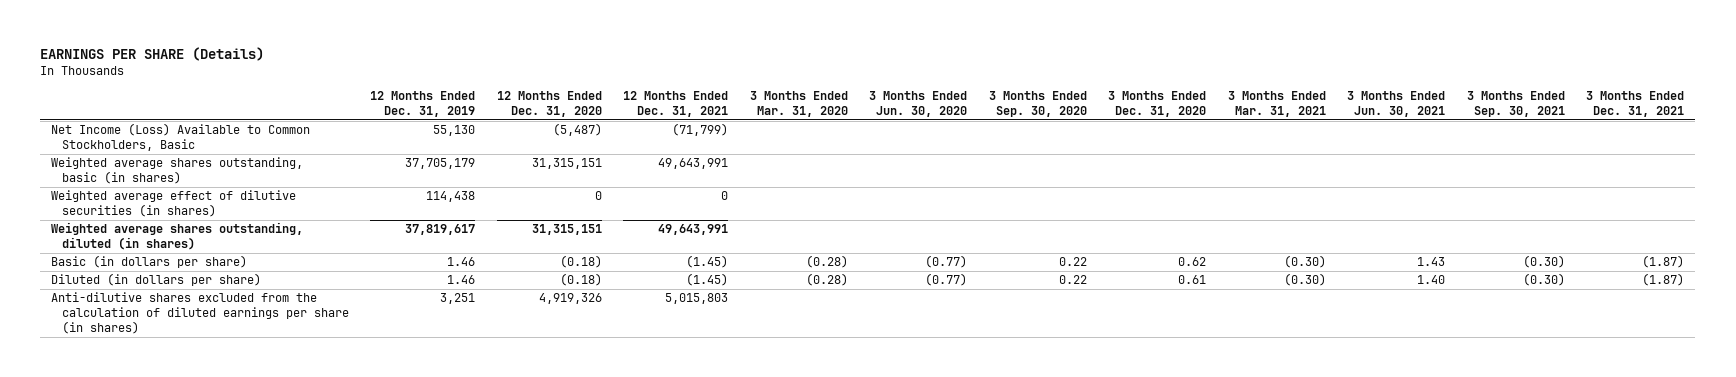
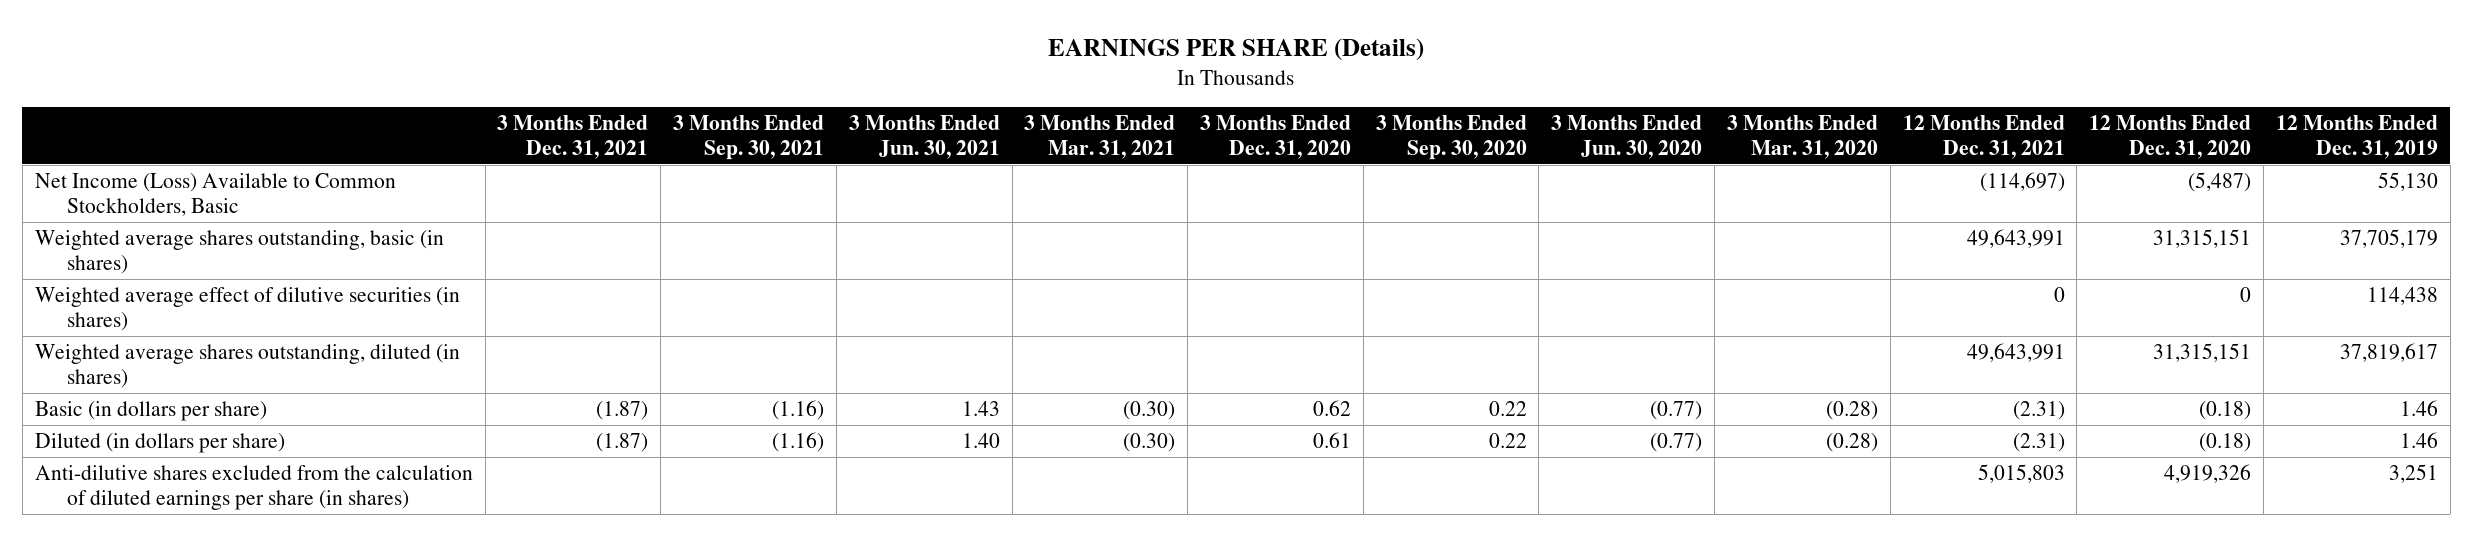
[672,123,729,137] (71,799) -> [1979,172,2065,193] (114,697)
[686,255,729,269] (1.45) -> [2012,401,2065,421] (2.31)
[1522,255,1565,269] (0.30) -> [772,400,825,421] (1.16)
[686,273,729,287] (1.45) -> [2012,433,2065,453] (2.31)
[1522,273,1565,287] (0.30) -> [772,432,825,453] (1.16)

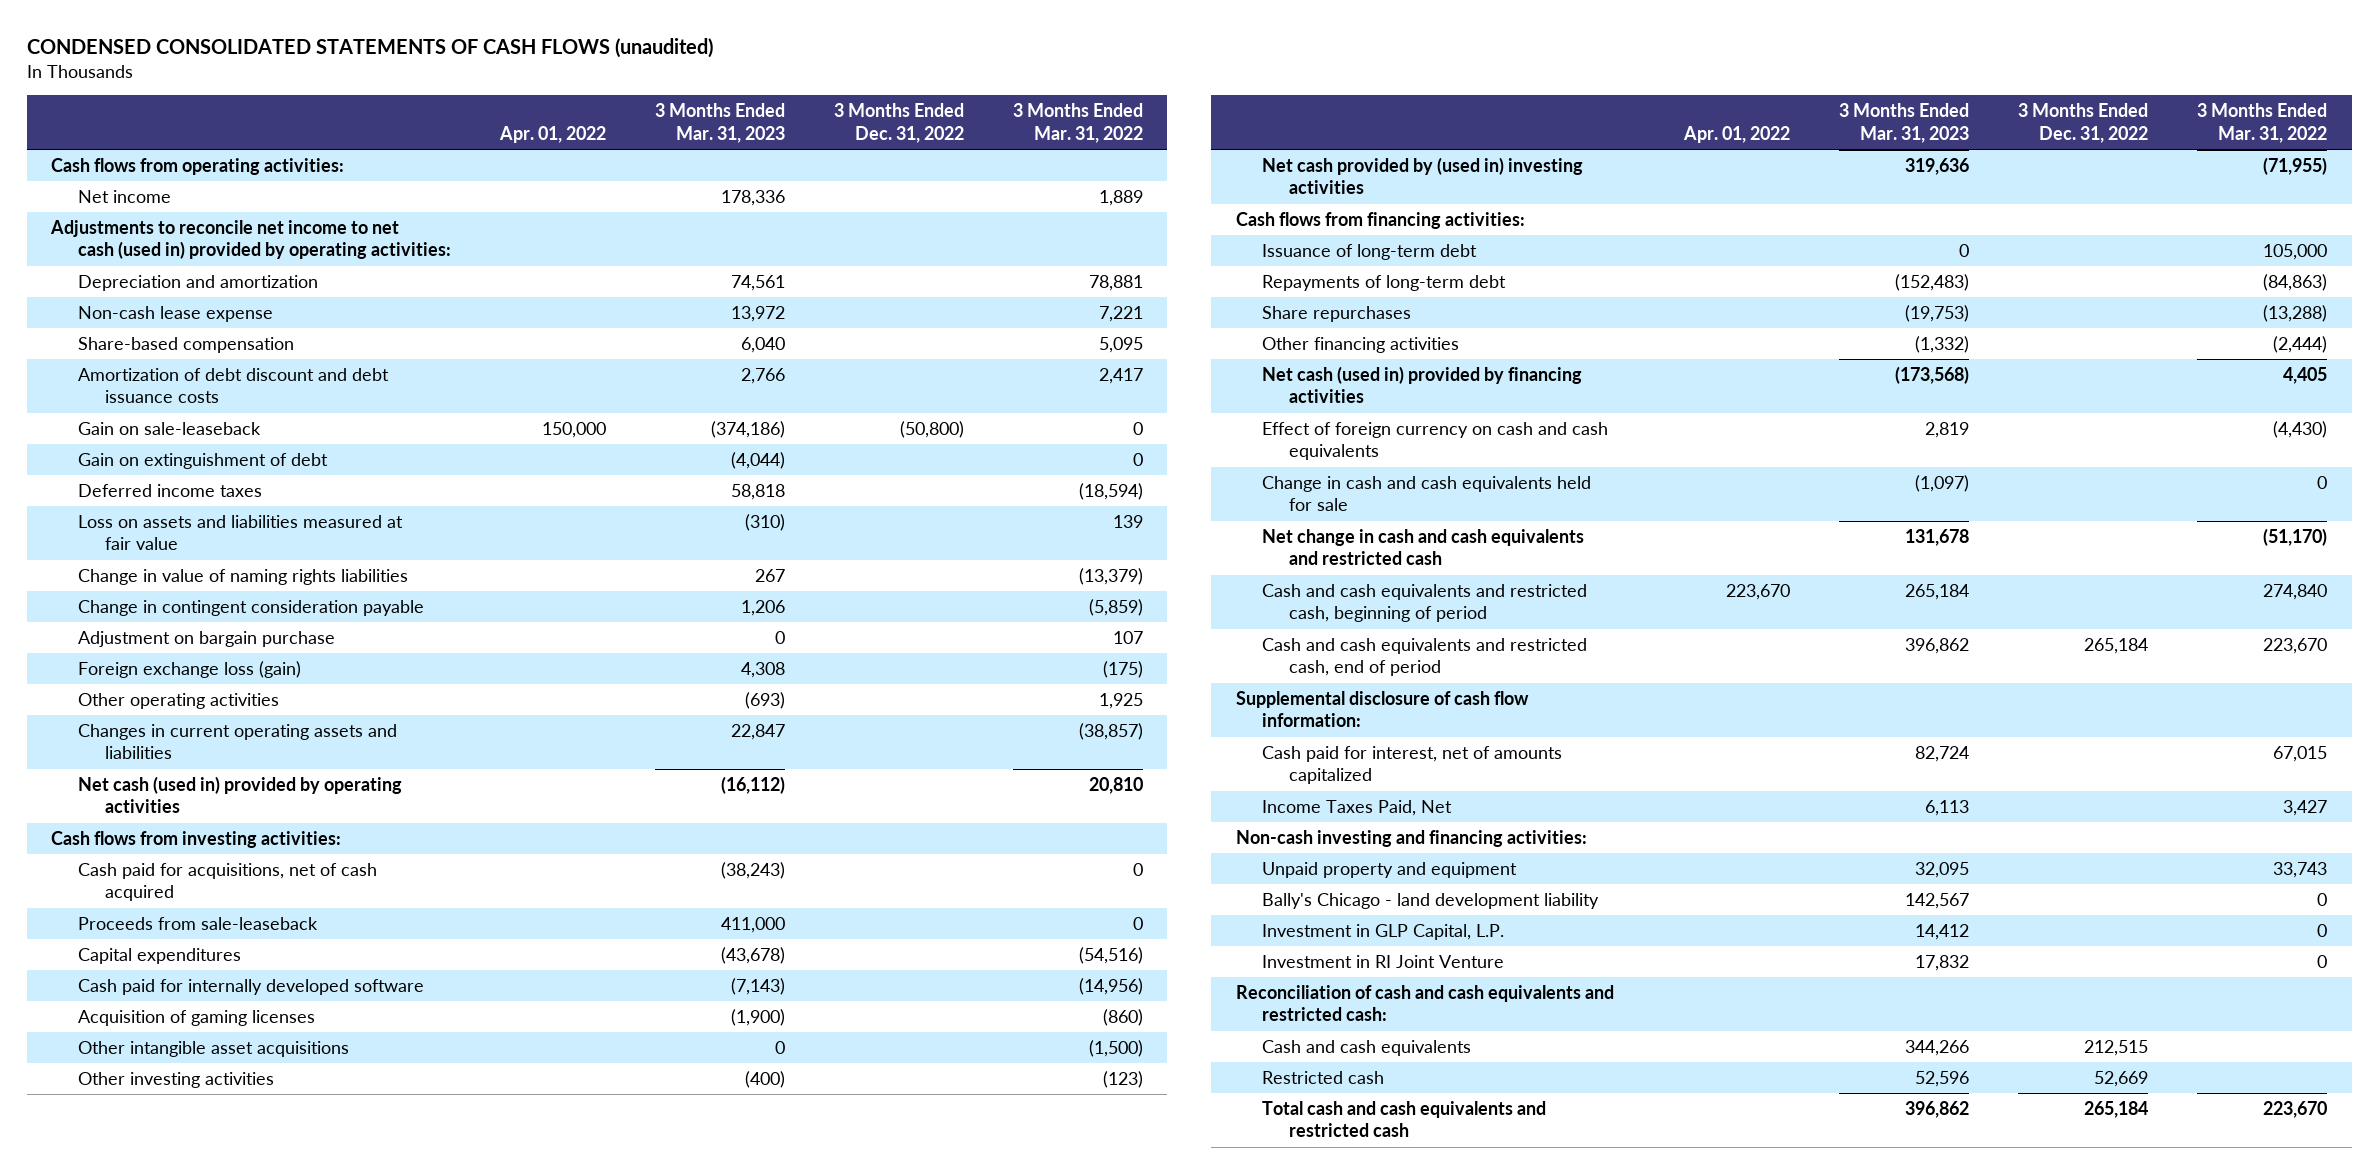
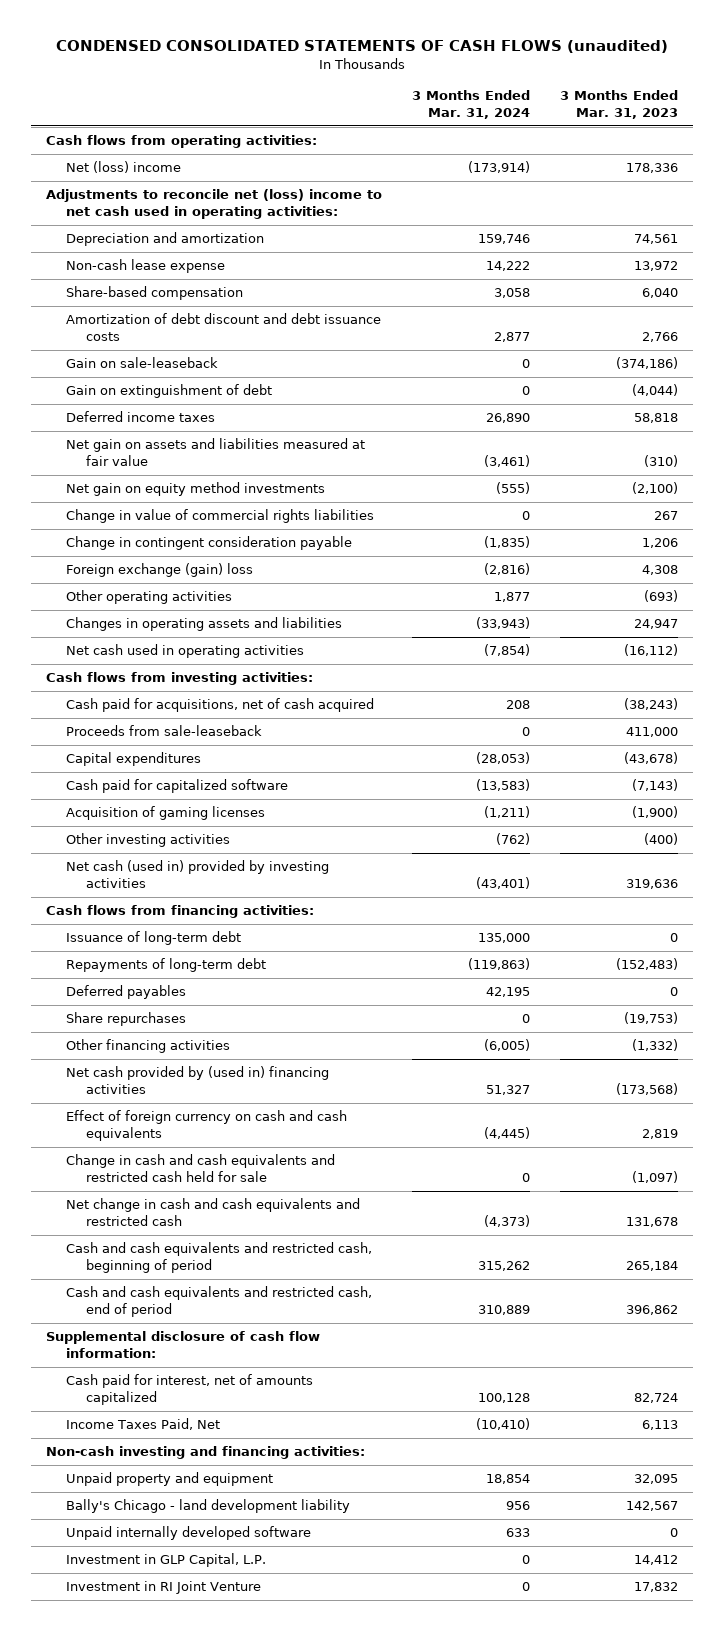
[498,125,606,143] Apr. 01, 2022 -> none
[833,103,964,143] 3 Months Ended Dec. 31, 2022 -> none
[1012,103,1143,143] 3 Months Ended Mar. 31, 2022 -> none
none -> [411,90,530,120] 3 Months Ended Mar. 31, 2024
[77,190,171,204] Net income -> [66,161,182,174] Net (loss) income
[50,220,451,260] Adjustments to reconcile net income to net cash (used in) provided by operating activities: -> [46,189,383,219] Adjustments to reconcile net (loss) income to net cash used in operating activities:
[77,515,403,551] Loss on assets and liabilities measured at fair value -> [66,438,366,466] Net gain on assets and liabilities measured at fair value
none -> [66,482,326,497] Net gain on equity method investments
[77,569,408,586] Change in value of naming rights liabilities -> [66,509,375,524] Change in value of commercial rights liabilities
[77,631,335,648] Adjustment on bargain purchase -> none
[77,661,301,679] Foreign exchange loss (gain) -> [66,563,254,578] Foreign exchange (gain) loss
[77,724,397,760] Changes in current operating assets and liabilities -> [66,617,343,632] Changes in operating assets and liabilities
[730,724,785,741] 22,847 -> [633,619,678,630] 24,947
[77,776,402,814] Net cash (used in) provided by operating activities -> [66,644,305,659] Net cash used in operating activities
[77,979,424,996] Cash paid for internally developed software -> [66,779,289,794] Cash paid for capitalized software
[77,1041,349,1058] Other intangible asset acquisitions -> none
[1262,157,1584,195] Net cash provided by (used in) investing activities -> [66,860,330,888] Net cash (used in) provided by investing activities
none -> [66,985,187,1000] Deferred payables
[1262,366,1583,404] Net cash (used in) provided by financing activities -> [66,1066,330,1094] Net cash provided by (used in) financing activities
[1262,476,1592,512] Change in cash and cash equivalents held for sale -> [66,1154,336,1182] Change in cash and cash equivalents and restricted cash held for sale
none -> [66,1526,312,1541] Unpaid internally developed software
[1235,985,1614,1022] Reconciliation of cash and cash equivalents and restricted cash: -> none
[1262,1040,1472,1057] Cash and cash equivalents -> none
[1262,1071,1385,1085] Restricted cash -> none
[1262,1101,1547,1138] Total cash and cash equivalents and restricted cash -> none

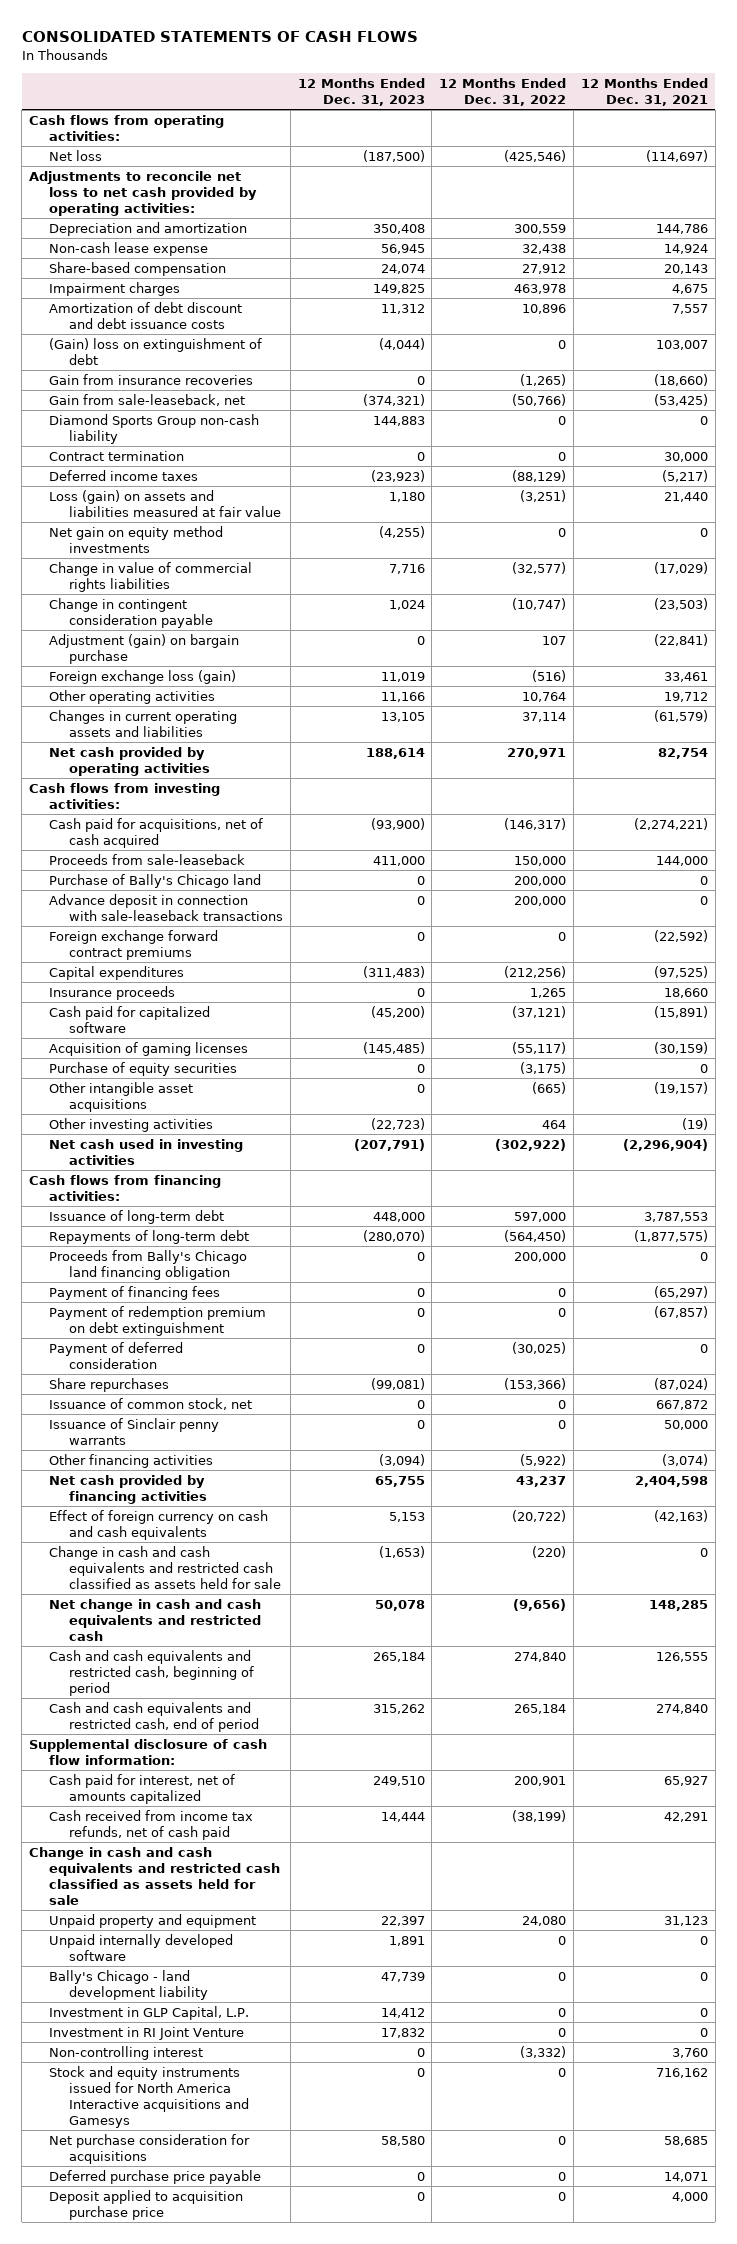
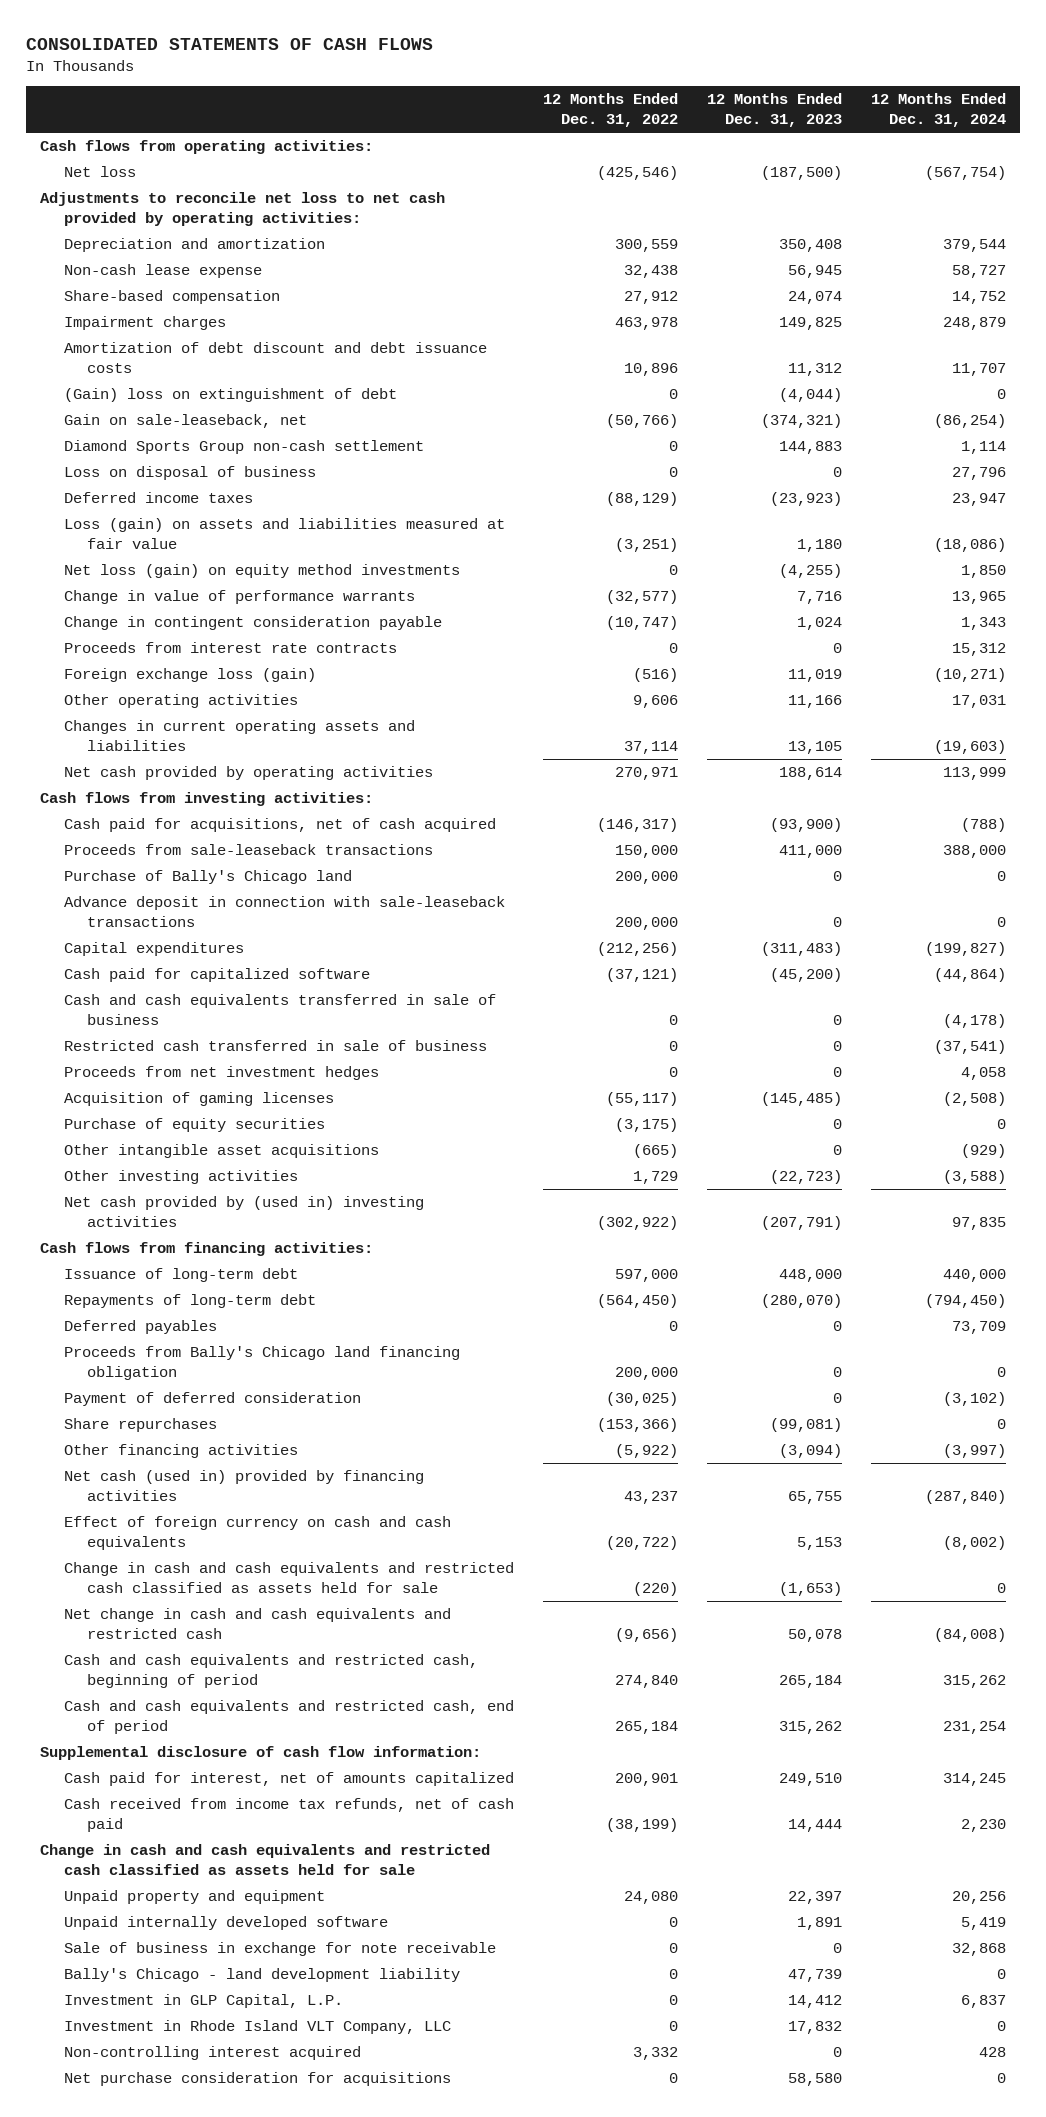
[580,78,708,107] 12 Months Ended Dec. 31, 2021 -> none
none -> [870,93,1006,128] 12 Months Ended Dec. 31, 2024
[49,373,254,385] Gain from insurance recoveries -> none
[49,450,185,461] Contract termination -> none
[49,393,246,406] Gain from sale-leaseback, net -> [63,414,307,429] Gain on sale-leaseback, net
[49,413,260,444] Diamond Sports Group non-cash liability -> [63,440,424,455] Diamond Sports Group non-cash settlement
none -> [63,466,316,481] Loss on disposal of business
[49,525,224,553] Net gain on equity method investments -> [63,564,460,579] Net loss (gain) on equity method investments
[49,561,253,592] Change in value of commercial rights liabilities -> [63,590,415,605] Change in value of performance warrants
[49,633,240,664] Adjustment (gain) on bargain purchase -> none
none -> [63,642,397,654] Proceeds from interest rate contracts
[522,691,567,702] 10,764 -> [632,695,678,709] 9,606
[49,853,246,865] Proceeds from sale-leaseback -> [63,844,433,856] Proceeds from sale-leaseback transactions
[49,929,219,960] Foreign exchange forward contract premiums -> none
[49,985,176,1000] Insurance proceeds -> none
none -> [63,994,496,1025] Cash and cash equivalents transferred in sale of business
none -> [63,1040,487,1052] Restricted cash transferred in sale of business
none -> [63,1066,379,1081] Proceeds from net investment hedges
[542,1119,567,1129] 464 -> [632,1171,678,1185] 1,729
[49,1138,244,1165] Net cash used in investing activities -> [63,1196,424,1227] Net cash provided by (used in) investing activities
none -> [63,1320,217,1335] Deferred payables
[49,1285,221,1300] Payment of financing fees -> none
[49,1305,267,1336] Payment of redemption premium on debt extinguishment -> none
[49,1397,253,1410] Issuance of common stock, net -> none
[49,1417,220,1445] Issuance of Sinclair penny warrants -> none
[49,1474,208,1504] Net cash provided by financing activities -> [63,1470,424,1501] Net cash (used in) provided by financing activities
none -> [63,1942,496,1957] Sale of business in exchange for note receivable
[49,2065,250,2129] Stock and equity instruments issued for North America Interactive acquisitions and Gamesys -> none
[49,2026,245,2040] Investment in RI Joint Venture -> [63,2020,451,2035] Investment in Rhode Island VLT Company, LLC
[49,2045,204,2060] Non-controlling interest -> [63,2046,361,2061] Non-controlling interest acquired
[520,2045,567,2058] (3,332) -> [632,2047,678,2061] 3,332
[49,2169,262,2184] Deferred purchase price payable -> none
[49,2189,244,2220] Deposit applied to acquisition purchase price -> none

